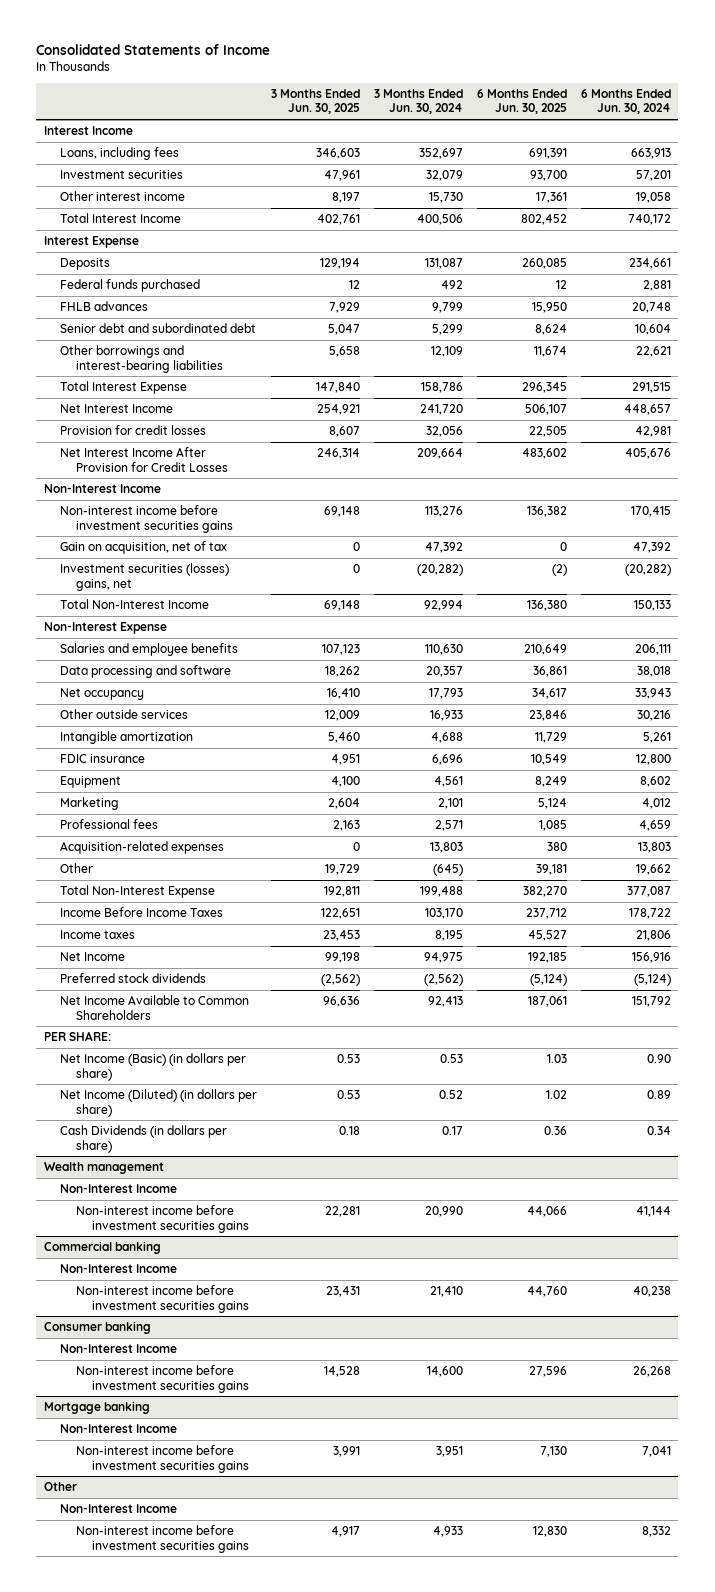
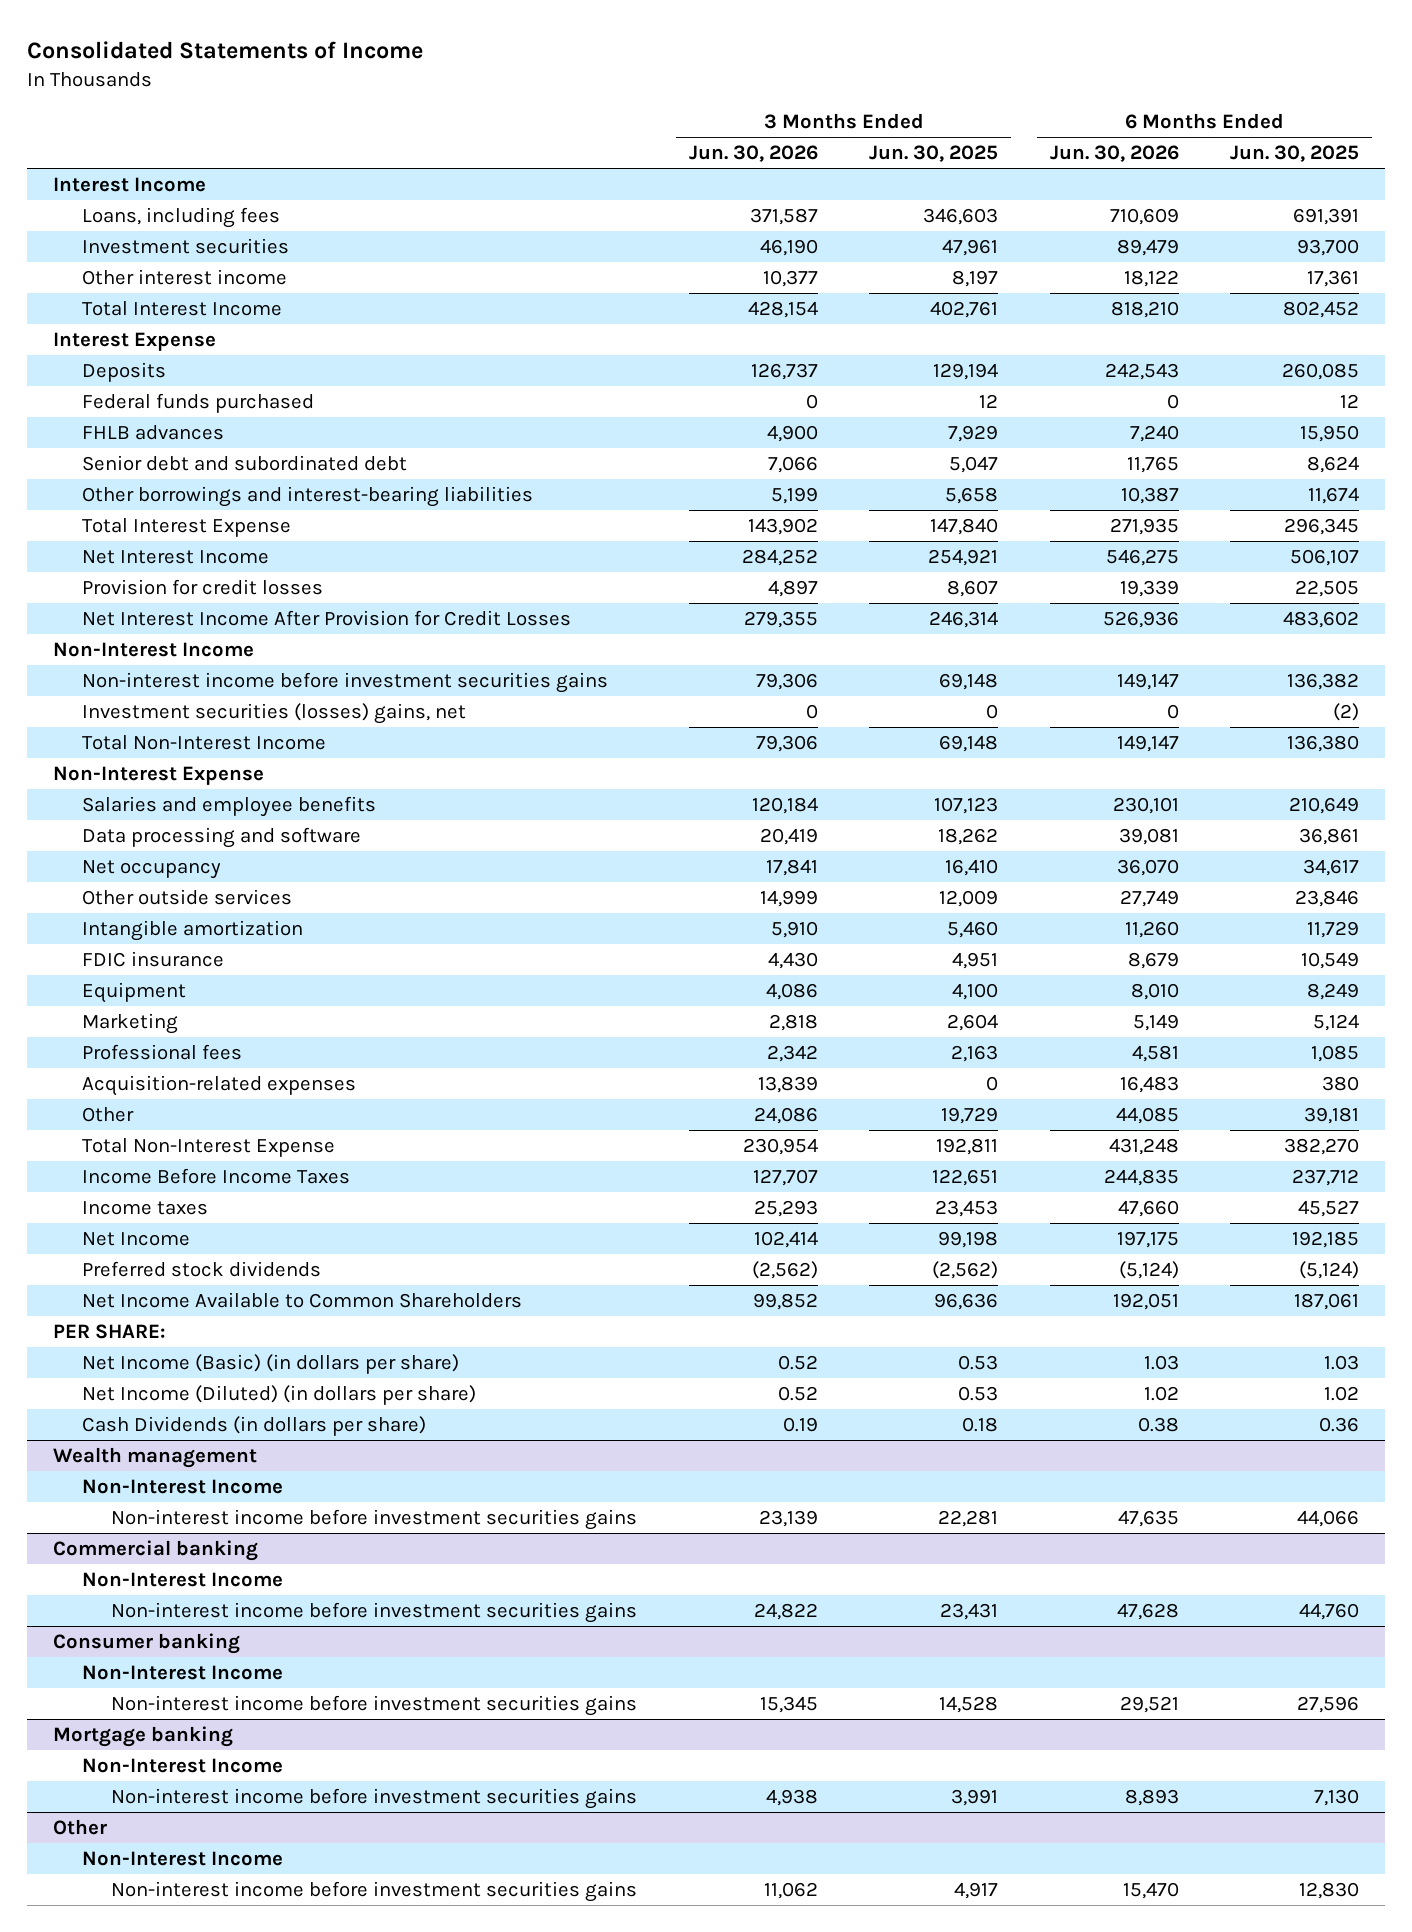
[373,89,463,115] 3 Months Ended Jun. 30, 2024 -> none
[581,89,672,115] 6 Months Ended Jun. 30, 2024 -> none
none -> [688,145,818,163] Jun. 30, 2026
none -> [1049,145,1179,163] Jun. 30, 2026
[59,541,227,555] Gain on acquisition, net of tax -> none

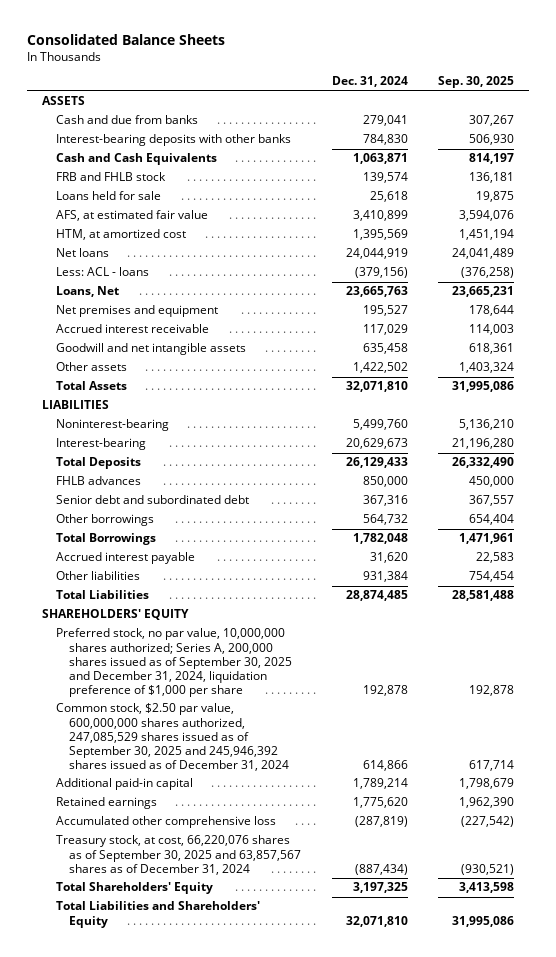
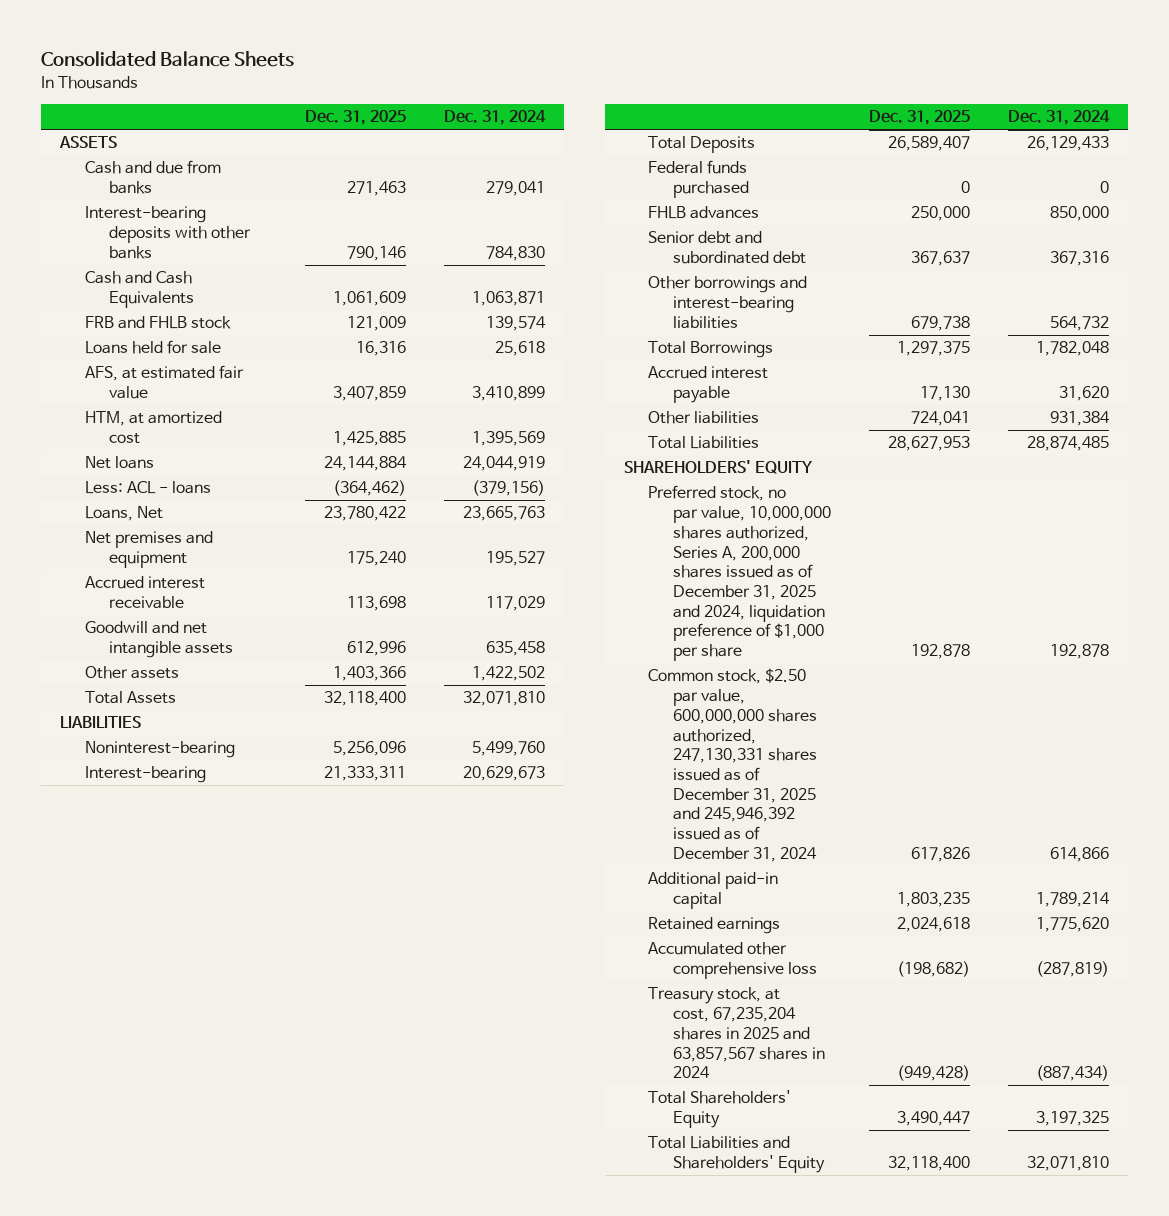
[438,76,515,89] Sep. 30, 2025 -> none
none -> [305,110,407,126] Dec. 31, 2025
none -> [648,160,750,199] Federal funds purchased
[55,514,154,527] Other borrowings -> [648,276,808,329] Other borrowings and interest-bearing liabilities
[55,628,293,697] Preferred stock, no par value, 10,000,000 shares authorized; Series A, 200,000 shares issued as of September 30, 2025 and December 31, 2024, liquidation preference of $1,000 per share -> [648,485,832,662] Preferred stock, no par value, 10,000,000 shares authorized, Series A, 200,000 shares issued as of December 31, 2025 and 2024, liquidation preference of $1,000 per share
[55,703,290,771] Common stock, $2.50 par value, 600,000,000 shares authorized, 247,085,529 shares issued as of September 30, 2025 and 245,946,392 shares issued as of December 31, 2024 -> [648,668,818,862] Common stock, $2.50 par value, 600,000,000 shares authorized, 247,130,331 shares issued as of December 31, 2025 and 245,946,392 issued as of December 31, 2024
[55,835,302,875] Treasury stock, at cost, 66,220,076 shares as of September 30, 2025 and 63,857,567 shares as of December 31, 2024 -> [648,987,826,1079] Treasury stock, at cost, 67,235,204 shares in 2025 and 63,857,567 shares in 2024

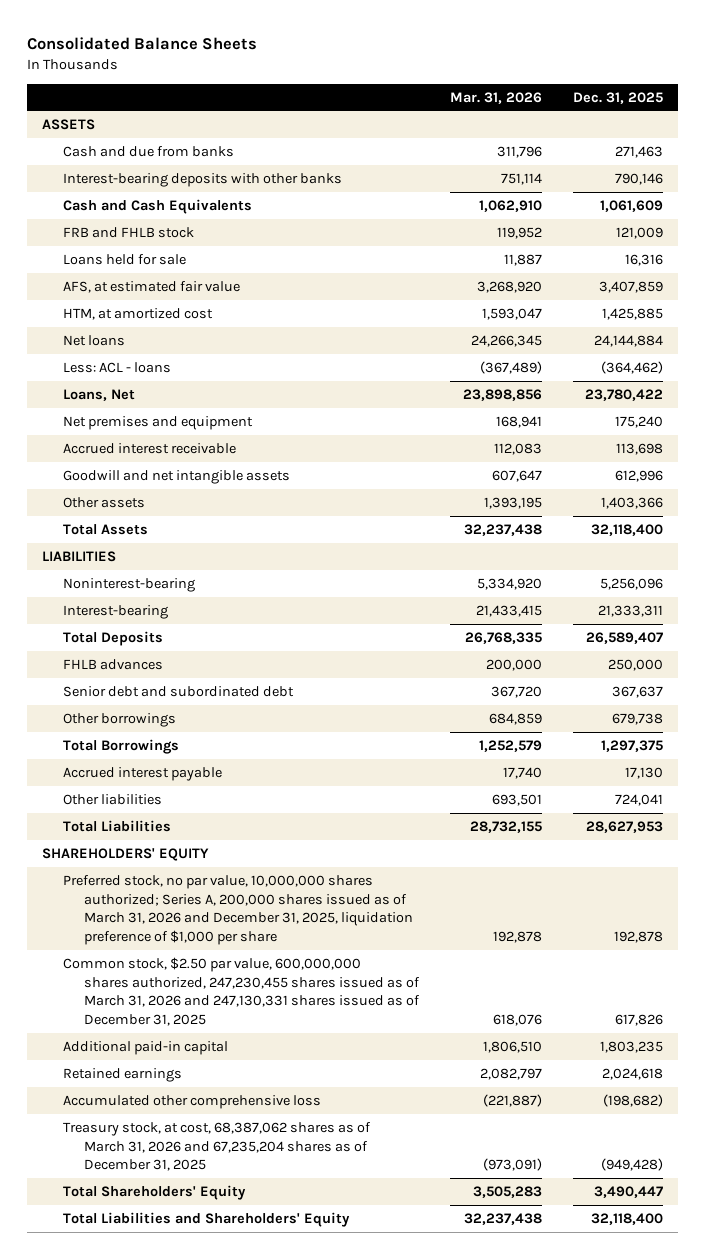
[444,110,547,126] Dec. 31, 2024 -> none
none -> [449,91,542,104] Mar. 31, 2026
[648,160,750,199] Federal funds purchased -> none
[648,276,808,329] Other borrowings and interest-bearing liabilities -> [63,712,177,727] Other borrowings
[648,485,832,662] Preferred stock, no par value, 10,000,000 shares authorized, Series A, 200,000 shares issued as of December 31, 2025 and 2024, liquidation preference of $1,000 per share -> [63,874,413,945] Preferred stock, no par value, 10,000,000 shares authorized; Series A, 200,000 shares issued as of March 31, 2026 and December 31, 2025, liquidation preference of $1,000 per share
[648,668,818,862] Common stock, $2.50 par value, 600,000,000 shares authorized, 247,130,331 shares issued as of December 31, 2025 and 245,946,392 issued as of December 31, 2024 -> [63,956,420,1026] Common stock, $2.50 par value, 600,000,000 shares authorized, 247,230,455 shares issued as of March 31, 2026 and 247,130,331 shares issued as of December 31, 2025
[648,987,826,1079] Treasury stock, at cost, 67,235,204 shares in 2025 and 63,857,567 shares in 2024 -> [63,1121,372,1172] Treasury stock, at cost, 68,387,062 shares as of March 31, 2026 and 67,235,204 shares as of December 31, 2025

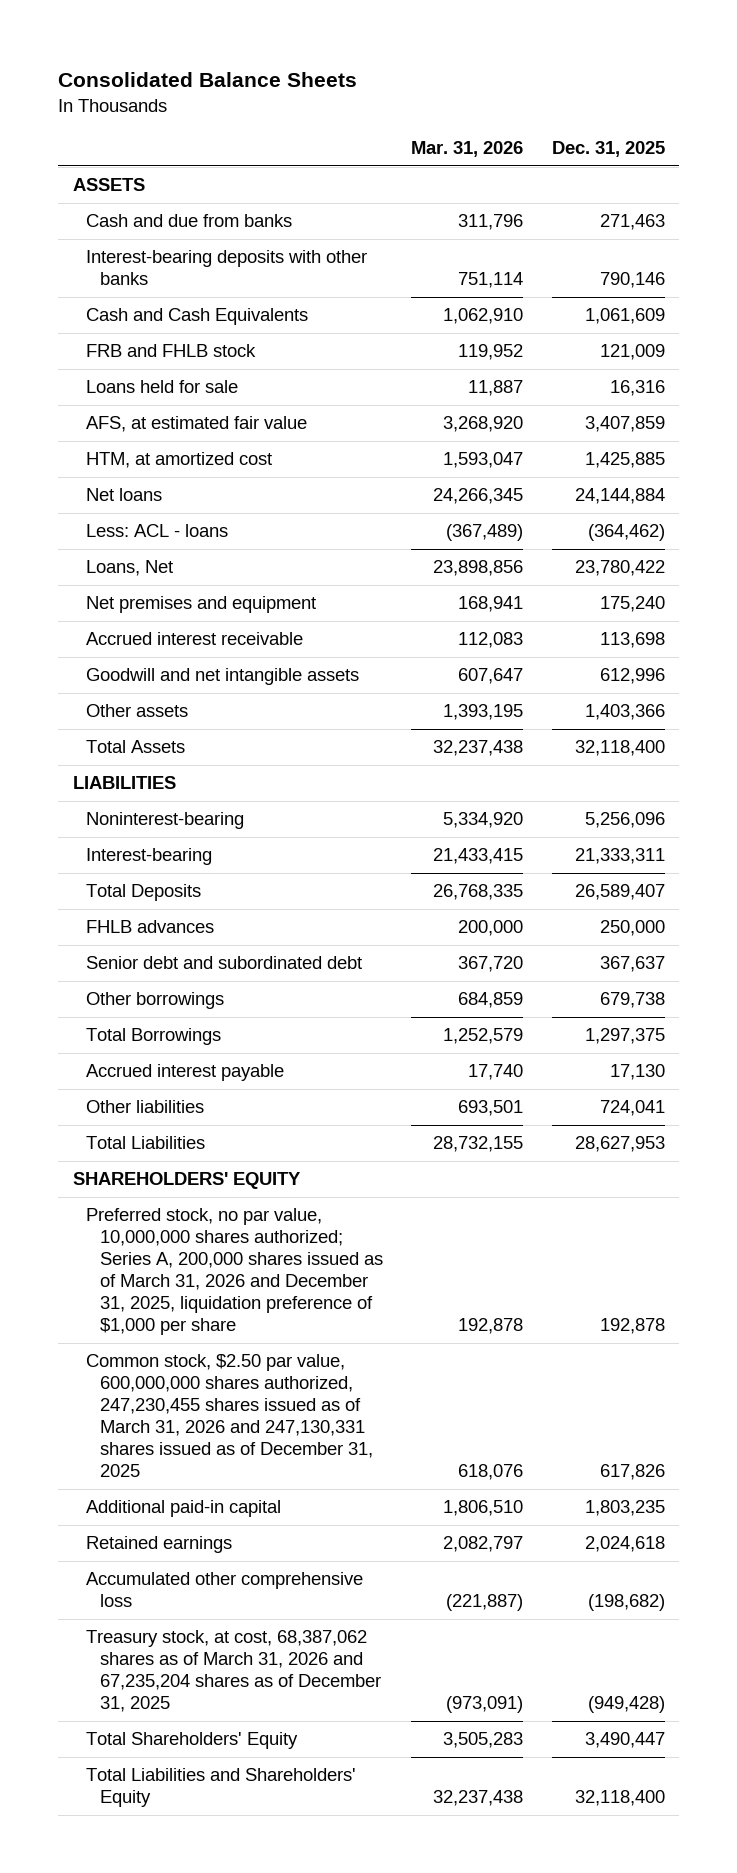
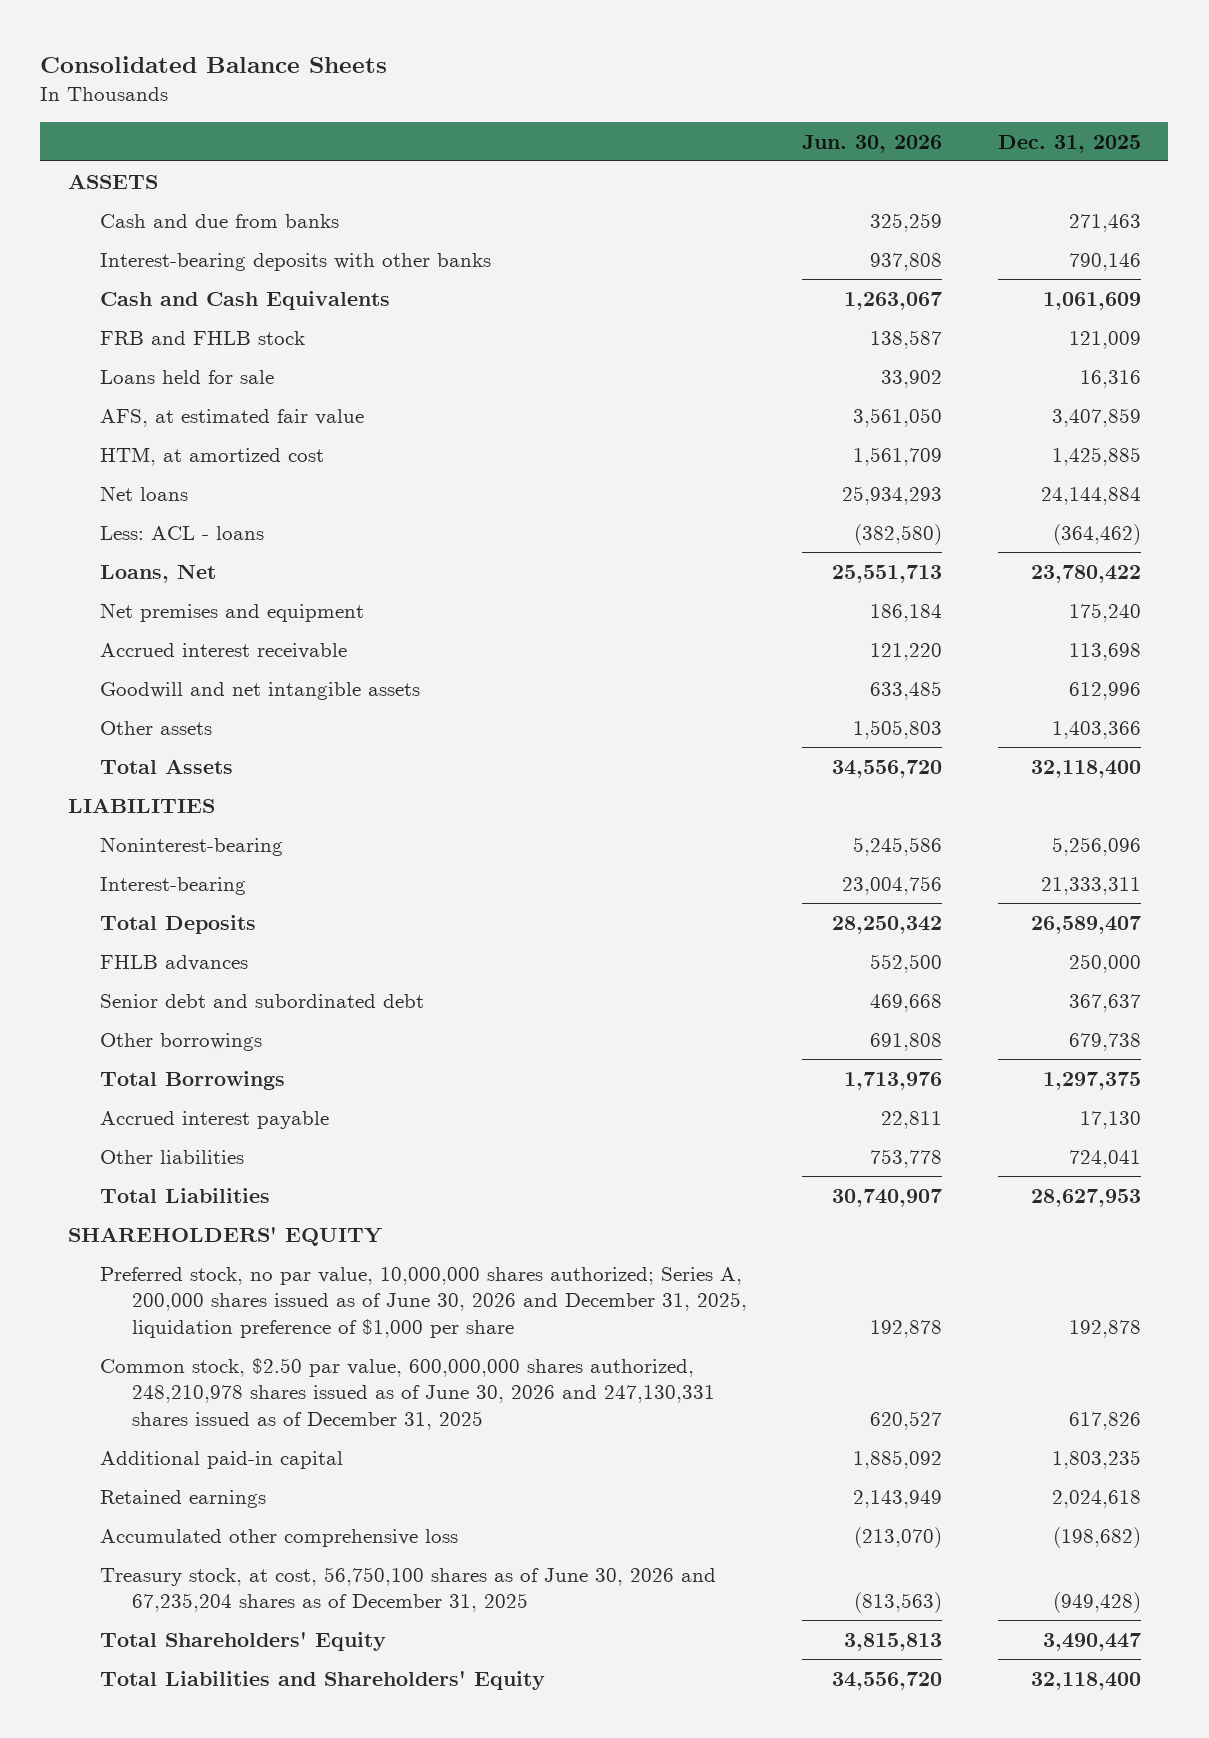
[411,141,524,158] Mar. 31, 2026 -> none
none -> [802,134,943,153] Jun. 30, 2026
[86,1208,383,1336] Preferred stock, no par value, 10,000,000 shares authorized; Series A, 200,000 shares issued as of March 31, 2026 and December 31, 2025, liquidation preference of $1,000 per share -> [99,1266,747,1338] Preferred stock, no par value, 10,000,000 shares authorized; Series A, 200,000 shares issued as of June 30, 2026 and December 31, 2025, liquidation preference of $1,000 per share
[86,1354,373,1478] Common stock, $2.50 par value, 600,000,000 shares authorized, 247,230,455 shares issued as of March 31, 2026 and 247,130,331 shares issued as of December 31, 2025 -> [99,1357,715,1430] Common stock, $2.50 par value, 600,000,000 shares authorized, 248,210,978 shares issued as of June 30, 2026 and 247,130,331 shares issued as of December 31, 2025
[86,1630,381,1713] Treasury stock, at cost, 68,387,062 shares as of March 31, 2026 and 67,235,204 shares as of December 31, 2025 -> [99,1566,716,1613] Treasury stock, at cost, 56,750,100 shares as of June 30, 2026 and 67,235,204 shares as of December 31, 2025

